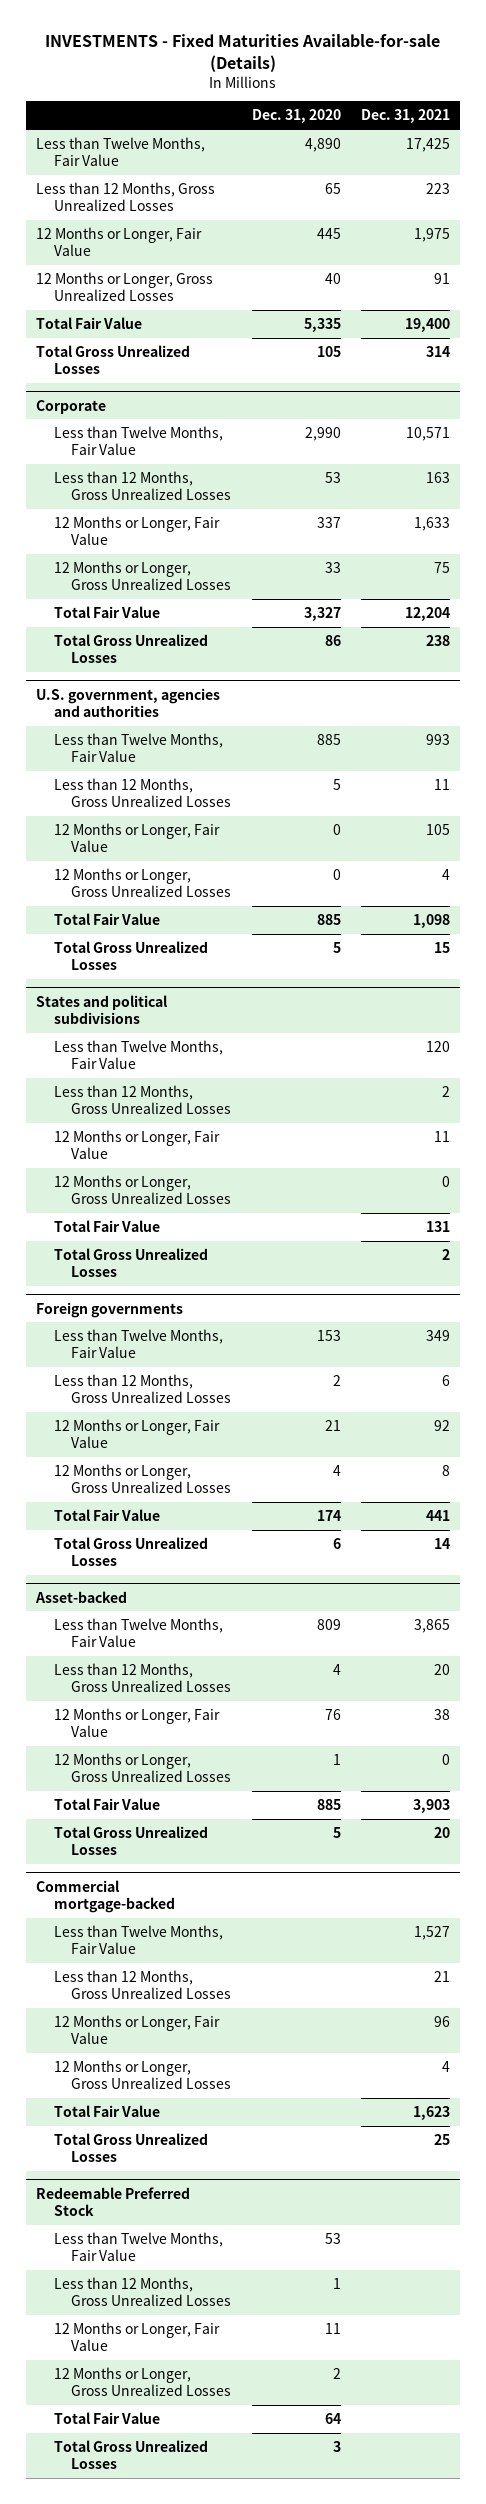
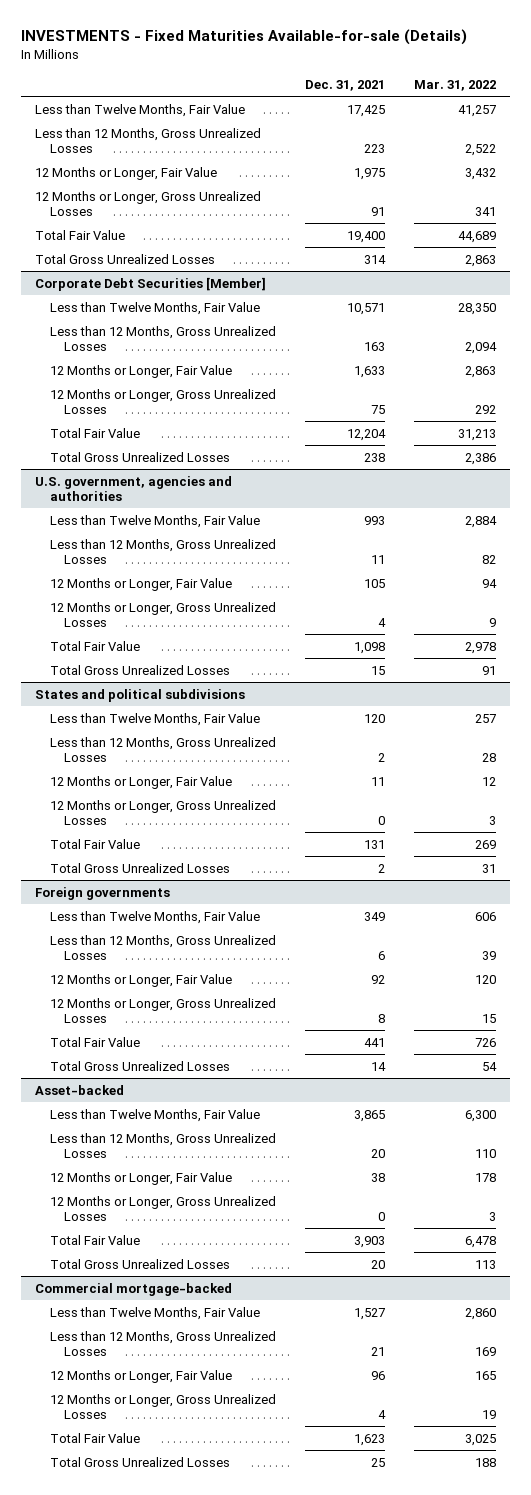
[251,109,341,124] Dec. 31, 2020 -> none
none -> [413,79,496,91] Mar. 31, 2022
[35,399,106,414] Corporate -> [35,276,267,291] Corporate Debt Securities [Member]
[35,2186,190,2216] Redeemable Preferred Stock -> none
[53,2232,223,2262] Less than Twelve Months, Fair Value -> none
[53,2277,232,2307] Less than 12 Months, Gross Unrealized Losses -> none
[53,2322,220,2352] 12 Months or Longer, Fair Value -> none
[53,2367,232,2397] 12 Months or Longer, Gross Unrealized Losses -> none
[53,2412,160,2425] Total Fair Value -> none
[53,2440,208,2470] Total Gross Unrealized Losses -> none

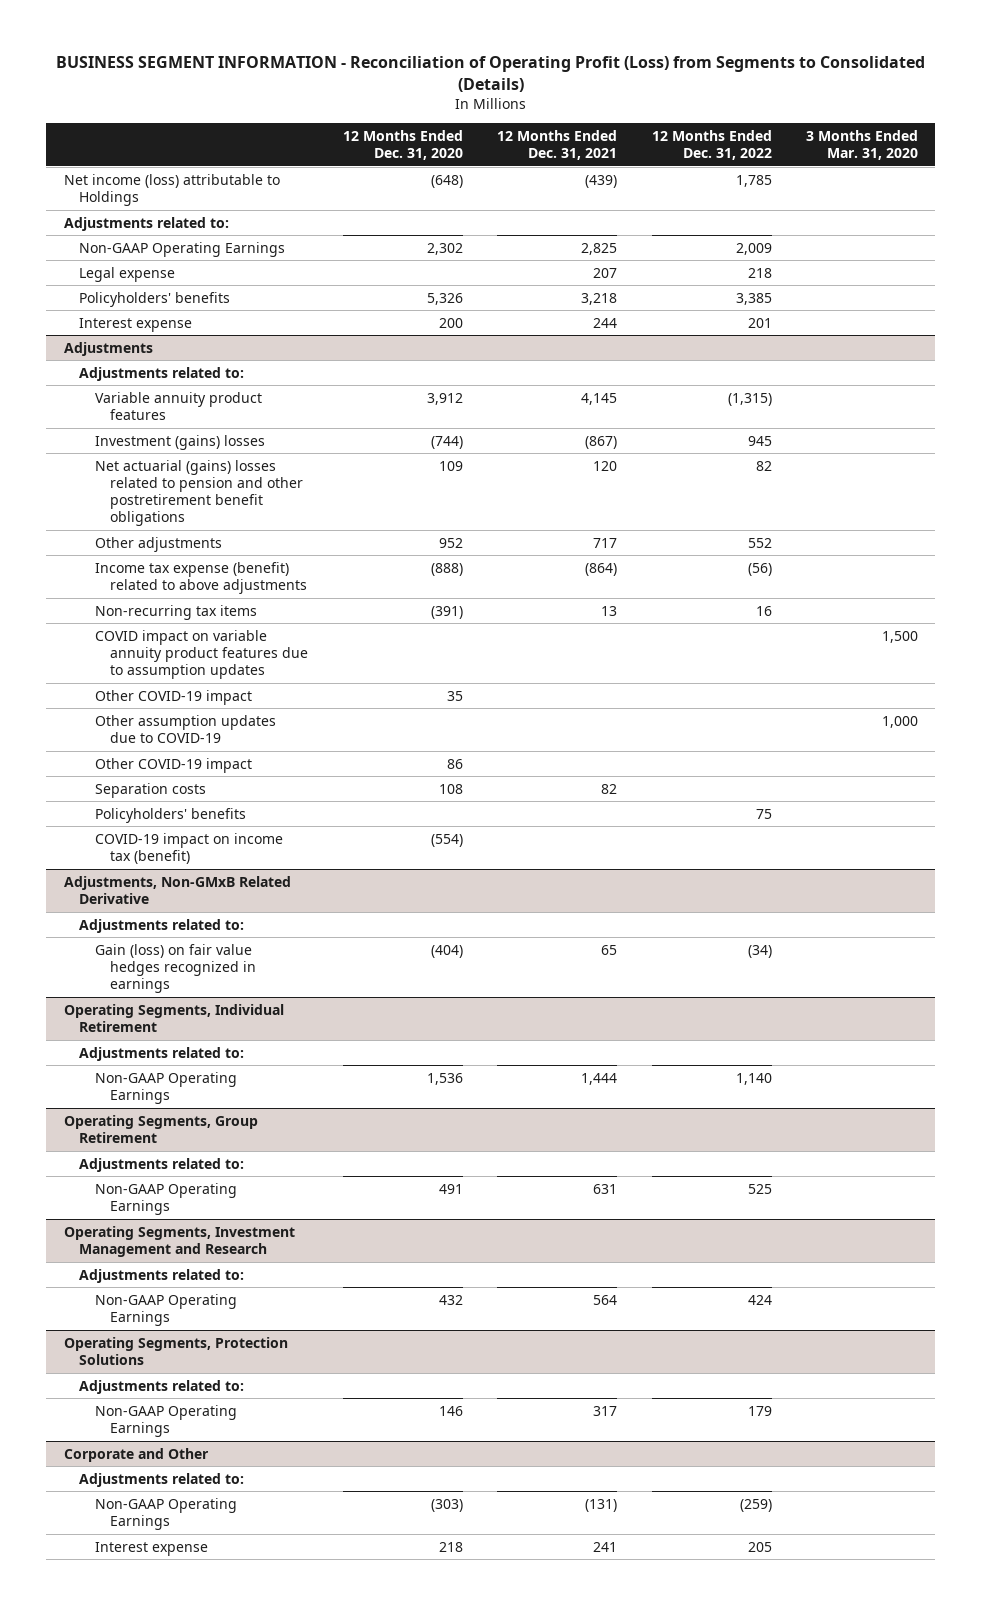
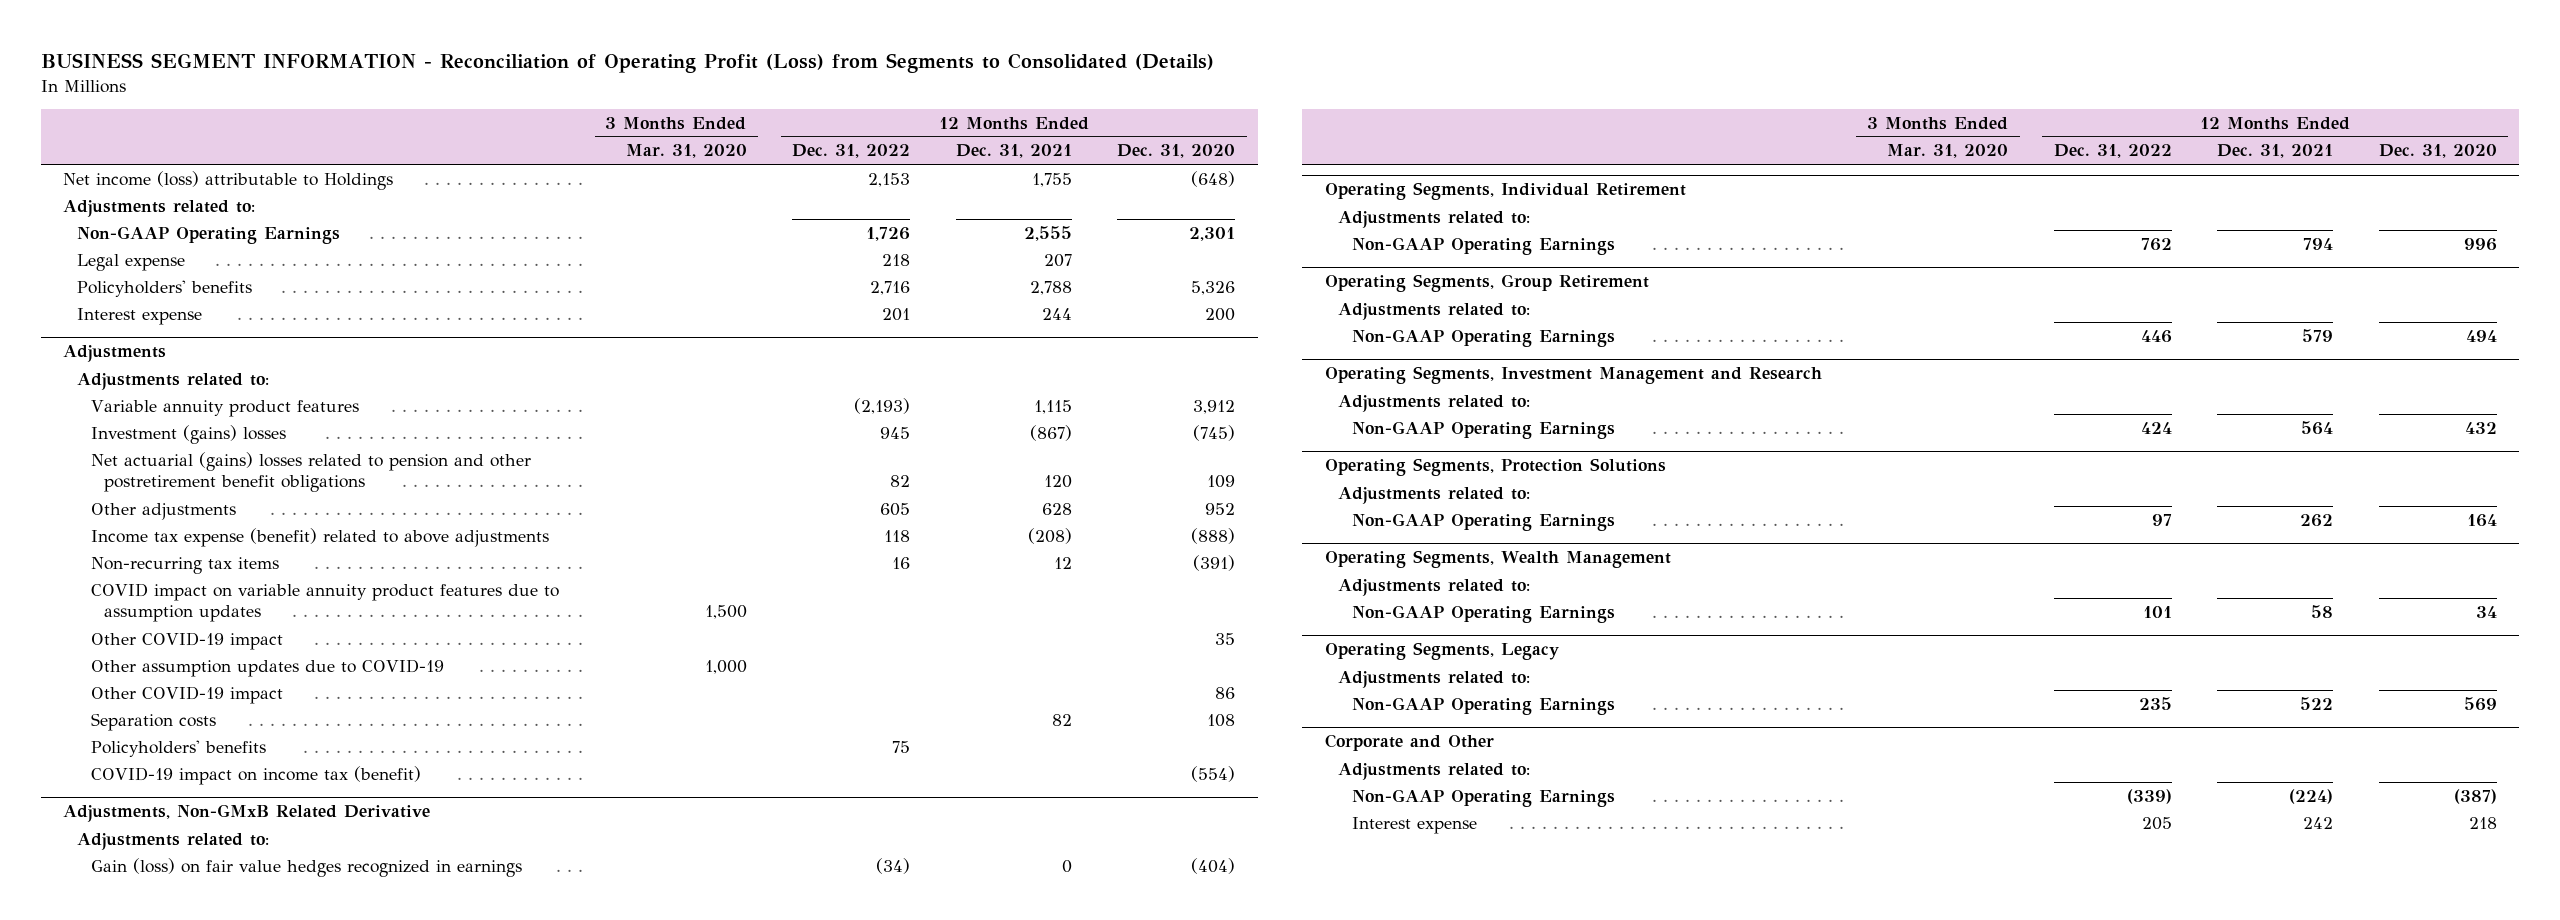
[585,174,618,188] (439) -> [1031,172,1072,187] 1,755
[735,174,772,187] 1,785 -> [868,172,911,187] 2,153
[426,242,463,255] 2,302 -> [1189,226,1236,241] 2,301
[581,242,618,255] 2,825 -> [1023,225,1072,241] 2,555
[735,242,772,255] 2,009 -> [866,226,911,241] 1,726
[581,292,618,305] 3,218 -> [1029,280,1072,295] 2,788
[735,292,772,305] 3,385 -> [870,280,911,295] 2,716
[581,392,618,405] 4,145 -> [1033,399,1072,414] 1,115
[727,392,772,406] (1,315) -> [854,397,911,414] (2,193)
[430,435,463,449] (744) -> [1193,424,1236,441] (745)
[593,537,618,548] 717 -> [1041,502,1072,515] 628
[747,537,772,548] 552 -> [880,502,911,516] 605
[585,562,618,576] (864) -> [1027,527,1072,544] (208)
[747,562,772,576] (56) -> [884,529,911,542] 118
[601,605,618,616] 13 -> [1053,556,1072,569] 12
[601,944,618,955] 65 -> [1061,859,1072,873] 0
[426,1072,463,1085] 1,536 -> [2463,237,2497,251] 996
[581,1072,618,1085] 1,444 -> [2303,237,2334,250] 794
[735,1072,772,1085] 1,140 -> [2140,237,2172,251] 762
[438,1183,463,1194] 491 -> [2465,329,2497,342] 494
[593,1183,618,1194] 631 -> [2302,328,2334,342] 579
[747,1183,772,1194] 525 -> [2140,329,2172,343] 446
[438,1405,463,1416] 146 -> [2466,513,2497,527] 164
[593,1405,618,1416] 317 -> [2300,513,2334,527] 262
[747,1405,772,1416] 179 -> [2151,513,2172,526] 97
none -> [1324,550,1671,569] Operating Segments, Wealth Management
none -> [1338,578,1531,596] Adjustments related to:
none -> [1352,604,1616,623] Non-GAAP Operating Earnings
none -> [1324,642,1559,661] Operating Segments, Legacy
none -> [1338,670,1531,688] Adjustments related to:
none -> [1352,696,1616,715] Non-GAAP Operating Earnings
[430,1498,463,1512] (303) -> [2453,788,2497,804] (387)
[585,1498,618,1512] (131) -> [2289,788,2334,804] (224)
[739,1498,772,1512] (259) -> [2126,788,2172,804] (339)
[593,1541,618,1552] 241 -> [2303,816,2334,829] 242

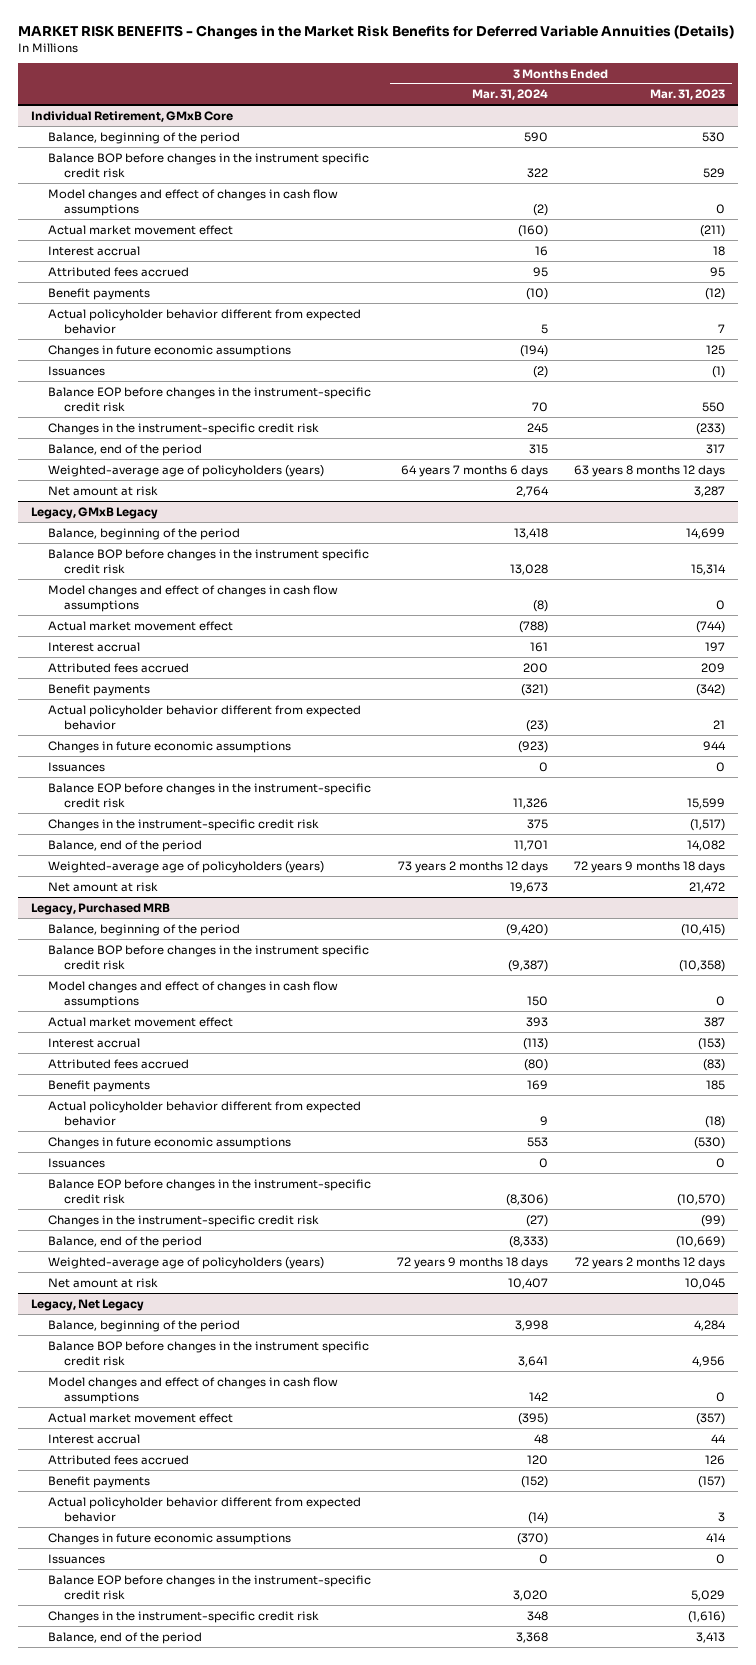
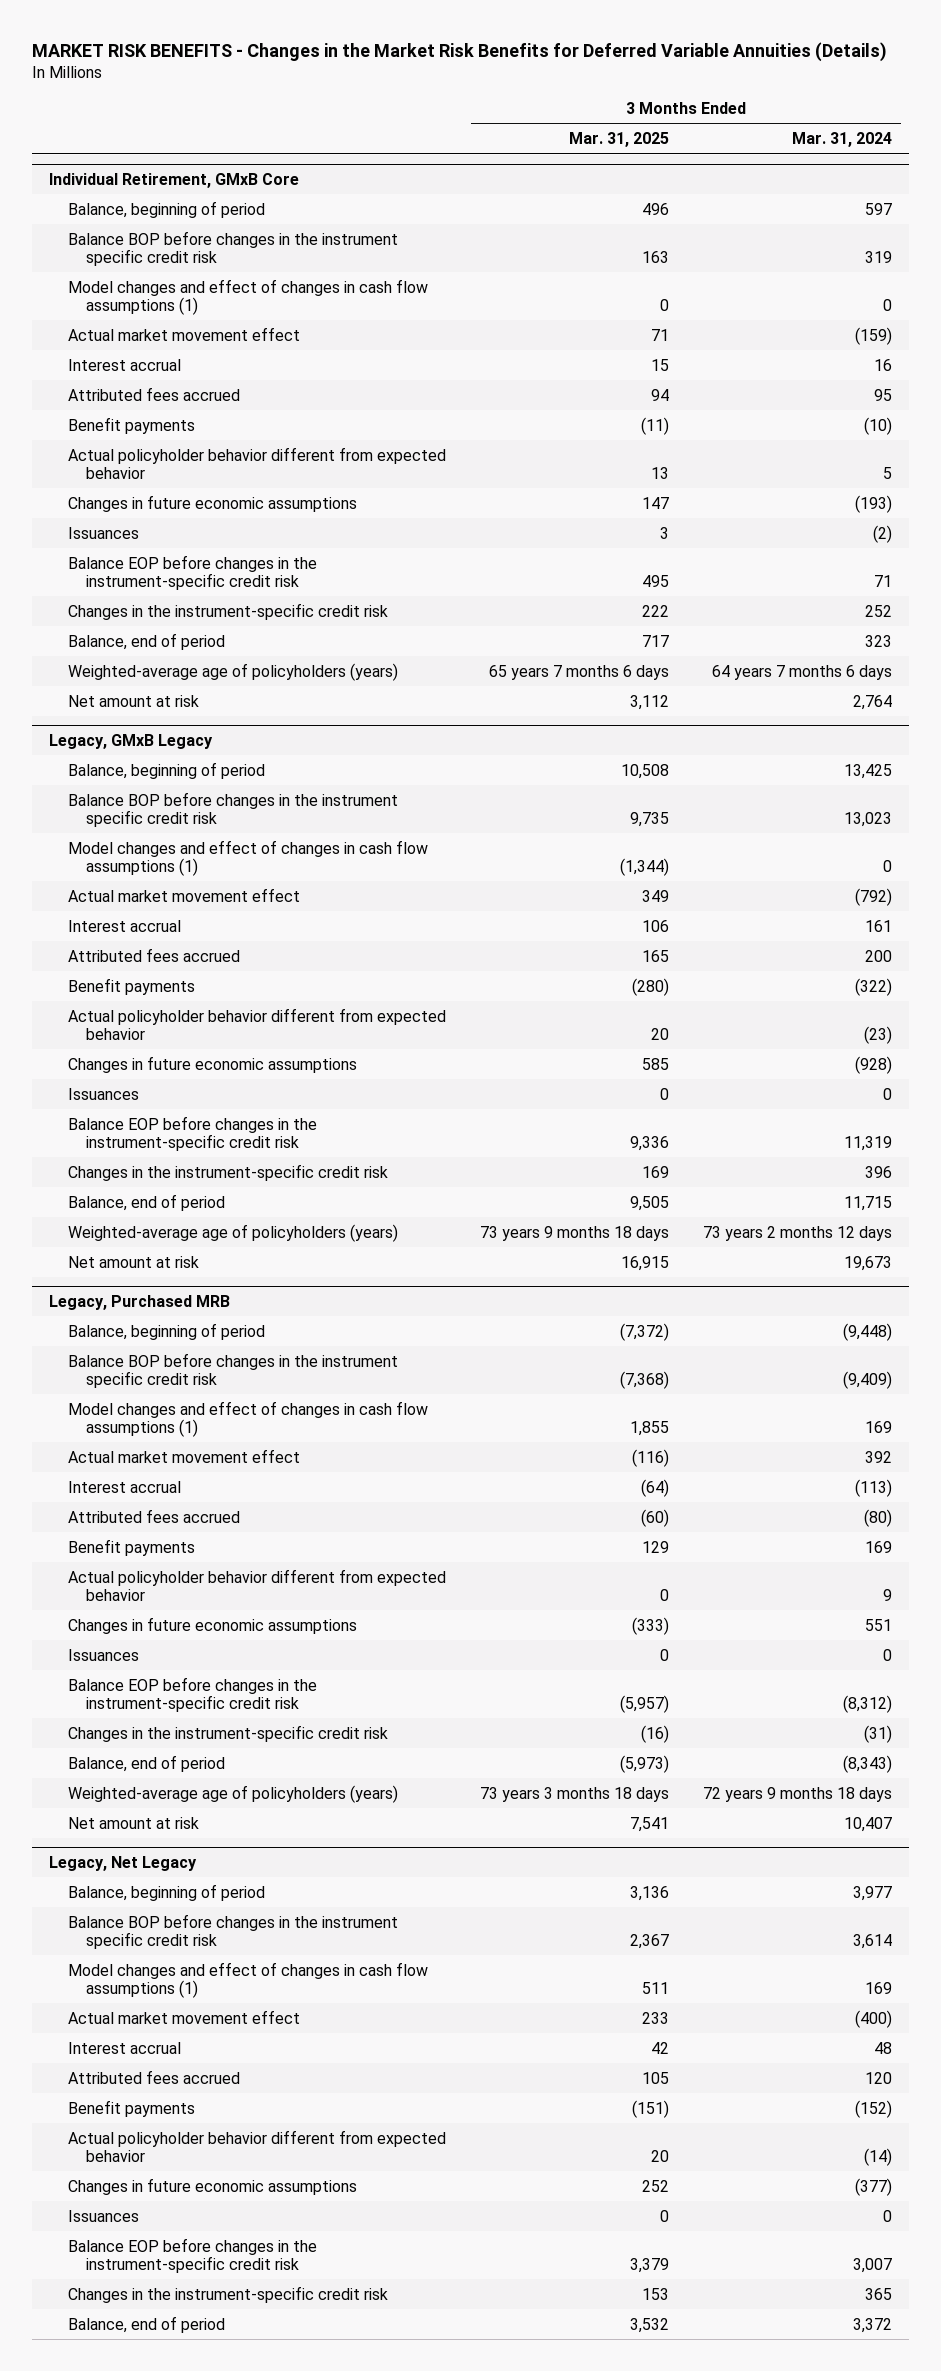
[649,89,725,101] Mar. 31, 2023 -> none
none -> [568,132,669,148] Mar. 31, 2025
[47,131,240,144] Balance, beginning of the period -> [67,200,265,218] Balance, beginning of period
[523,131,548,142] 590 -> [865,202,893,215] 597
[526,167,548,178] 322 -> [865,250,893,263] 319
[47,188,338,216] Model changes and effect of changes in cash flow assumptions -> [67,278,428,315] Model changes and effect of changes in cash flow assumptions (1)
[532,203,548,216] (2) -> [883,298,893,311] 0
[517,224,548,237] (160) -> [855,326,893,345] (159)
[519,344,548,357] (194) -> [855,494,893,513] (193)
[531,401,548,412] 70 -> [874,574,893,587] 71
[526,422,548,433] 245 -> [865,604,893,617] 252
[47,443,202,456] Balance, end of the period -> [67,632,225,650] Balance, end of period
[528,443,548,454] 315 -> [865,634,893,647] 323
[47,527,240,540] Balance, beginning of the period -> [67,761,265,779] Balance, beginning of period
[513,527,548,539] 13,418 -> [844,763,893,779] 13,425
[509,563,548,575] 13,028 -> [844,811,893,827] 13,023
[47,584,338,612] Model changes and effect of changes in cash flow assumptions -> [67,839,428,876] Model changes and effect of changes in cash flow assumptions (1)
[532,599,548,612] (8) -> [883,859,893,872] 0
[518,620,548,633] (788) -> [855,887,893,906] (792)
[520,683,548,696] (321) -> [855,977,893,996] (322)
[517,740,548,753] (923) -> [855,1055,893,1074] (928)
[512,797,548,809] 11,326 -> [844,1135,893,1151] 11,319
[526,818,548,829] 375 -> [865,1165,893,1178] 396
[47,839,202,852] Balance, end of the period -> [67,1193,225,1211] Balance, end of period
[513,839,548,851] 11,701 -> [844,1195,893,1211] 11,715
[47,923,240,936] Balance, beginning of the period -> [67,1322,265,1340] Balance, beginning of period
[505,923,548,936] (9,420) -> [843,1322,893,1341] (9,448)
[507,959,548,972] (9,387) -> [843,1370,893,1389] (9,409)
[47,980,338,1008] Model changes and effect of changes in cash flow assumptions -> [67,1400,428,1437] Model changes and effect of changes in cash flow assumptions (1)
[526,995,548,1006] 150 -> [865,1420,893,1433] 169
[525,1016,548,1027] 393 -> [865,1450,893,1463] 392
[526,1136,548,1147] 553 -> [865,1618,893,1631] 551
[505,1193,548,1206] (8,306) -> [843,1694,893,1713] (8,312)
[525,1214,548,1227] (27) -> [864,1724,893,1743] (31)
[47,1235,202,1248] Balance, end of the period -> [67,1754,225,1772] Balance, end of period
[508,1235,548,1248] (8,333) -> [843,1754,893,1773] (8,343)
[47,1319,240,1332] Balance, beginning of the period -> [67,1883,265,1901] Balance, beginning of period
[514,1319,548,1331] 3,998 -> [853,1885,893,1901] 3,977
[517,1355,548,1367] 3,641 -> [853,1933,893,1949] 3,614
[47,1376,338,1404] Model changes and effect of changes in cash flow assumptions -> [67,1961,428,1998] Model changes and effect of changes in cash flow assumptions (1)
[528,1391,548,1401] 142 -> [865,1981,893,1994] 169
[517,1412,548,1425] (395) -> [855,2009,893,2028] (400)
[516,1532,548,1545] (370) -> [855,2177,893,2196] (377)
[512,1589,548,1601] 3,020 -> [853,2257,893,2273] 3,007
[526,1610,548,1621] 348 -> [865,2287,893,2300] 365
[47,1631,202,1644] Balance, end of the period -> [67,2315,225,2333] Balance, end of period
[515,1631,548,1643] 3,368 -> [853,2317,893,2333] 3,372

